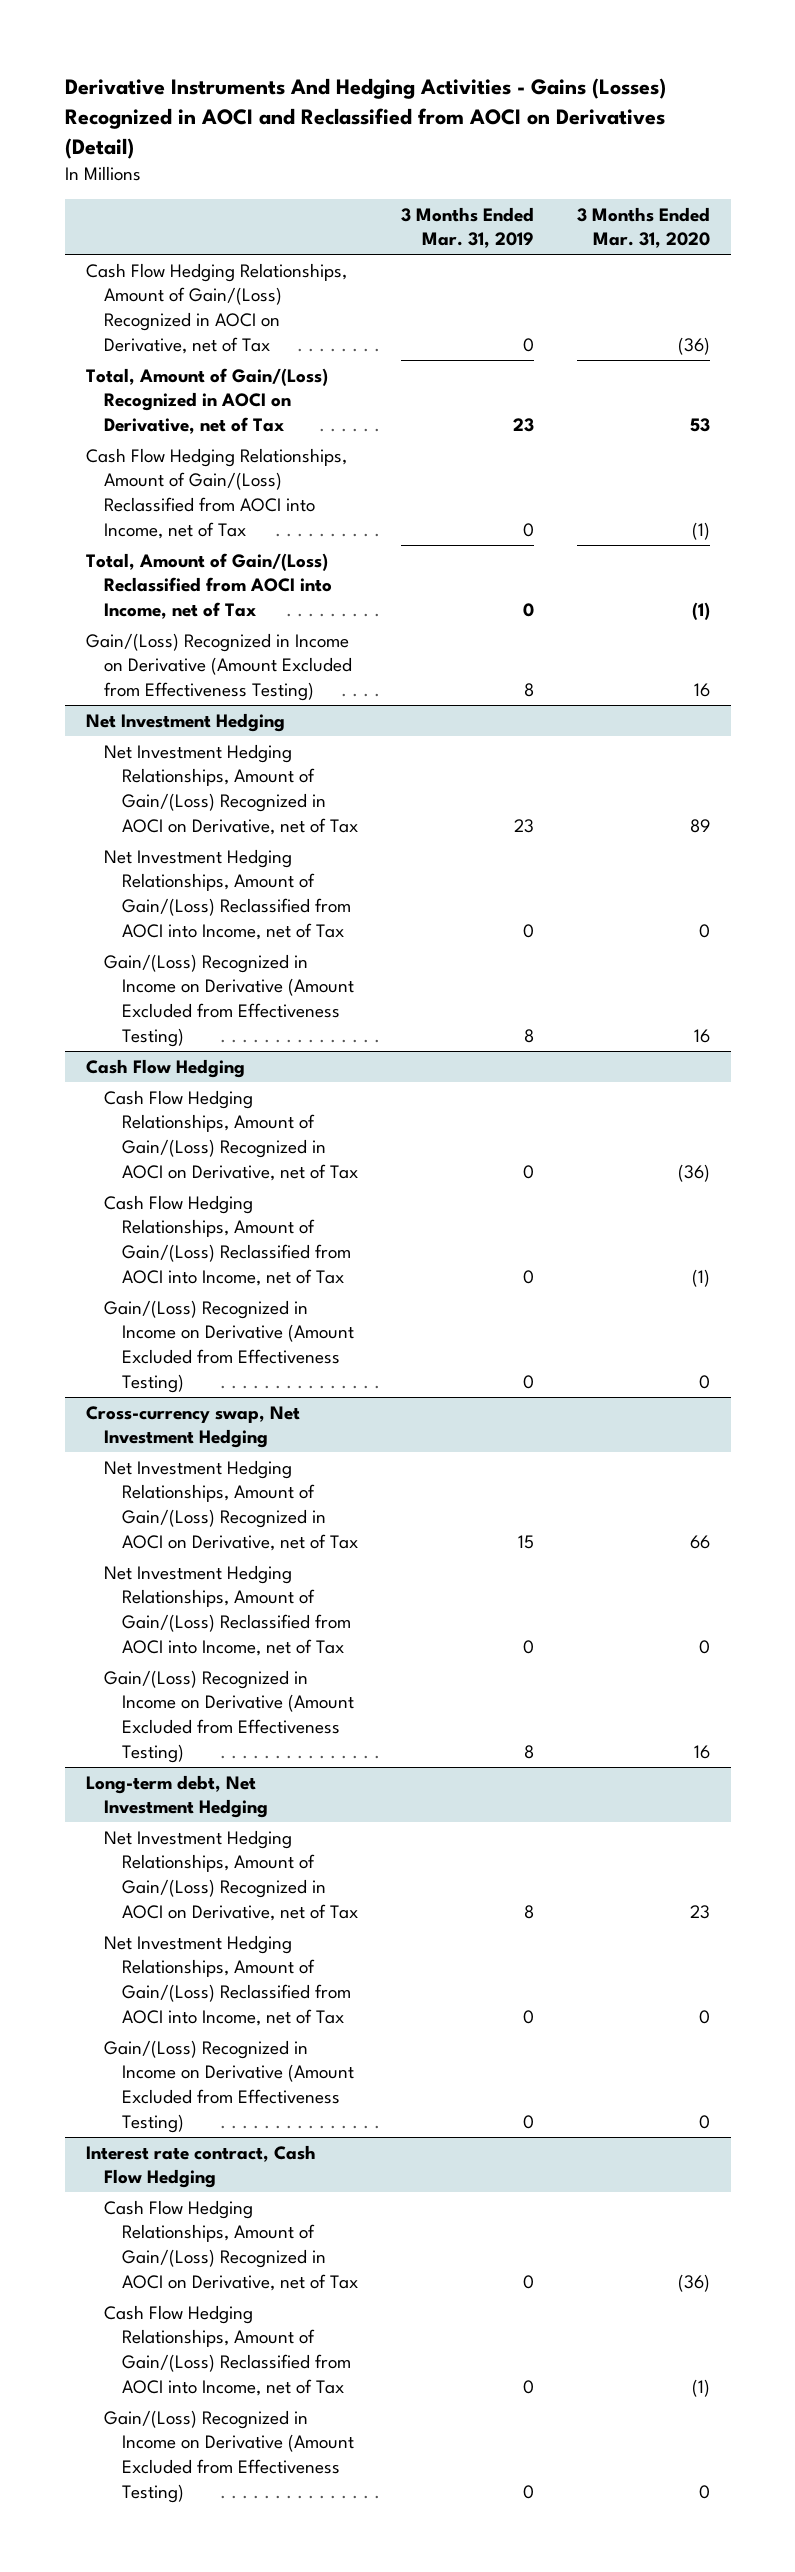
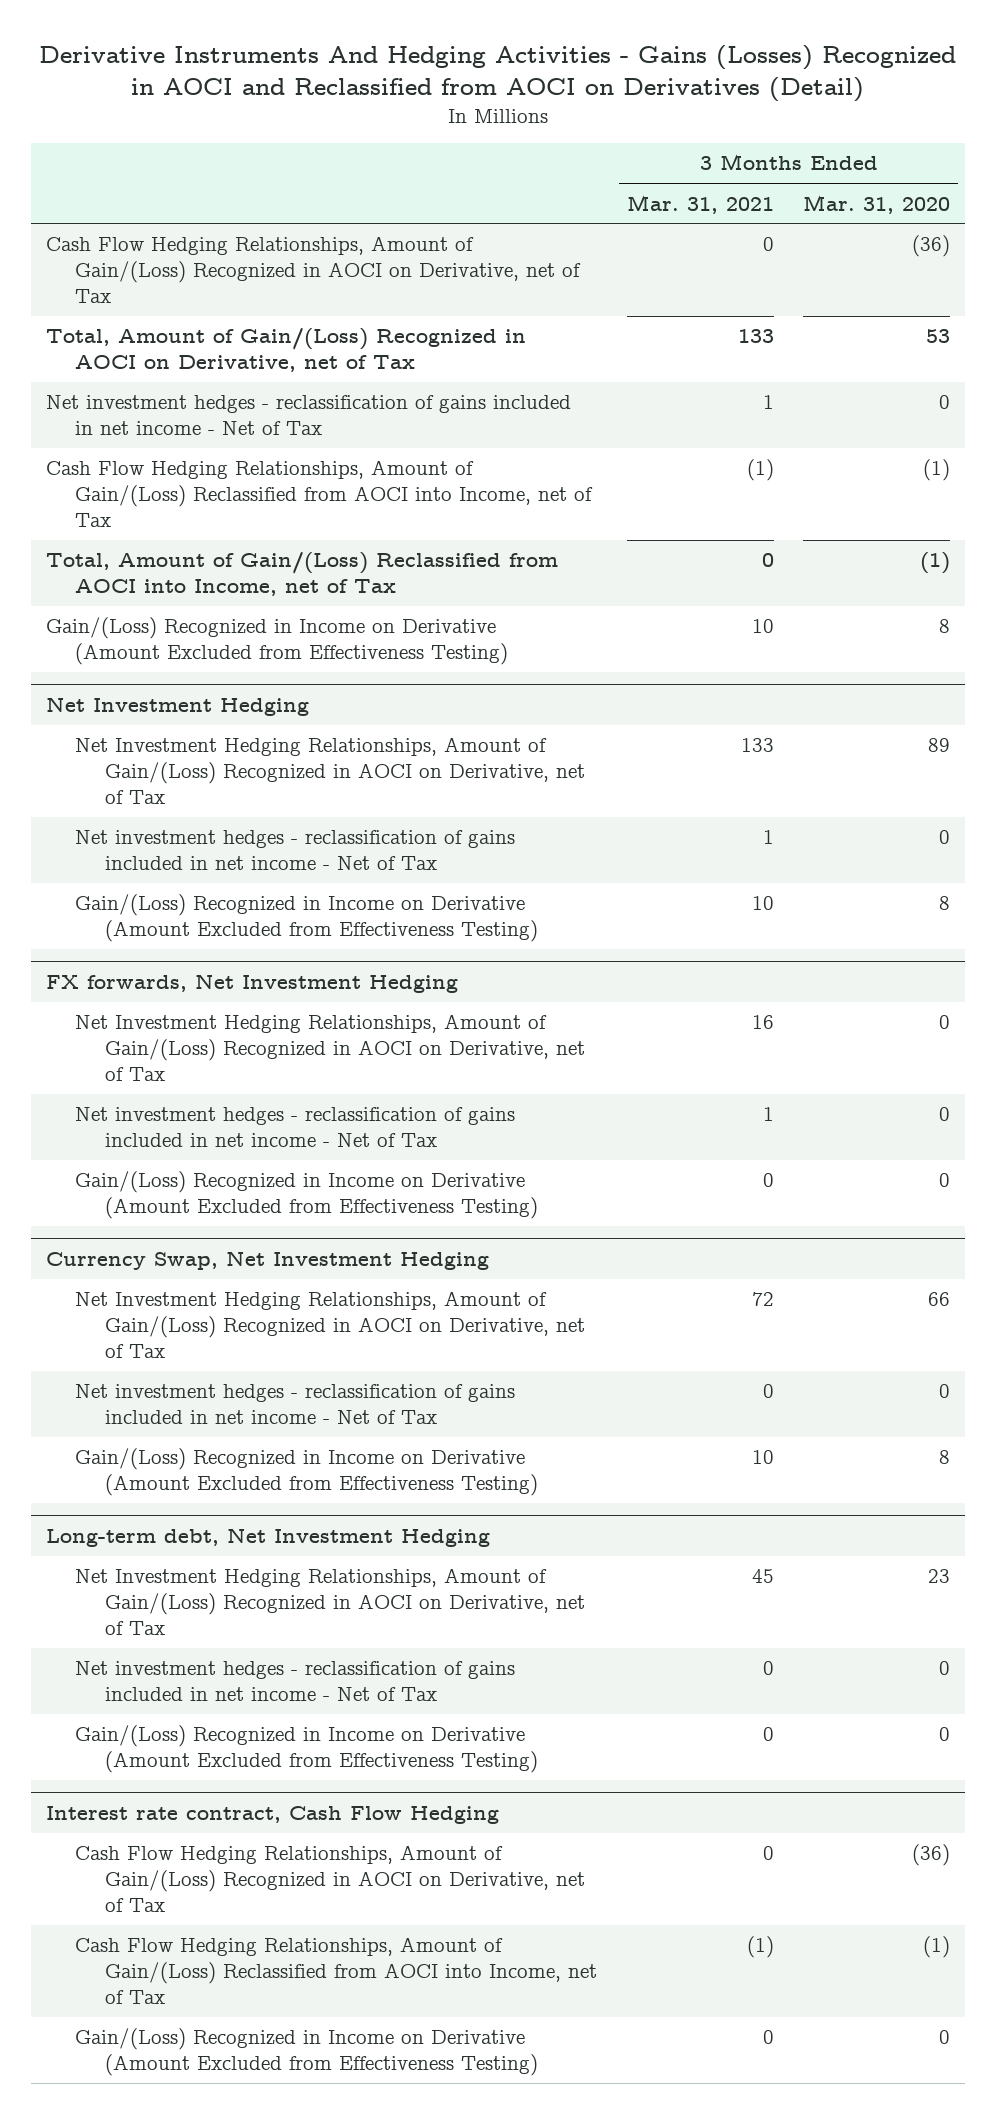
[400,206,534,249] 3 Months Ended Mar. 31, 2019 -> none
none -> [626,194,774,214] Mar. 31, 2021
none -> [45,395,571,436] Net investment hedges - reclassification of gains included in net income - Net of Tax
[693,683,710,698] 16 -> [939,619,951,634] 8
[85,1058,245,1078] Cash Flow Hedging -> none
[104,1194,352,1286] Cash Flow Hedging Relationships, Amount of Gain/(Loss) Reclassified from AOCI into Income, net of Tax -> none
[104,848,352,940] Net Investment Hedging Relationships, Amount of Gain/(Loss) Reclassified from AOCI into Income, net of Tax -> [75,830,516,871] Net investment hedges - reclassification of gains included in net income - Net of Tax
[693,1028,710,1043] 16 -> [939,896,951,911] 8
none -> [45,974,458,994] FX forwards, Net Investment Hedging
[104,1089,359,1181] Cash Flow Hedging Relationships, Amount of Gain/(Loss) Recognized in AOCI on Derivative, net of Tax -> [75,1014,585,1081] Net Investment Hedging Relationships, Amount of Gain/(Loss) Recognized in AOCI on Derivative, net of Tax
[677,1163,710,1182] (36) -> [939,1015,951,1030] 0
none -> [75,1107,516,1148] Net investment hedges - reclassification of gains included in net income - Net of Tax
[85,1405,300,1449] Cross-currency swap, Net Investment Hedging -> [45,1251,489,1271] Currency Swap, Net Investment Hedging
[104,1564,352,1656] Net Investment Hedging Relationships, Amount of Gain/(Loss) Reclassified from AOCI into Income, net of Tax -> [75,1384,516,1425] Net investment hedges - reclassification of gains included in net income - Net of Tax
[693,1744,710,1759] 16 -> [939,1450,951,1465] 8
[104,1934,352,2026] Net Investment Hedging Relationships, Amount of Gain/(Loss) Reclassified from AOCI into Income, net of Tax -> [75,1661,516,1702] Net investment hedges - reclassification of gains included in net income - Net of Tax

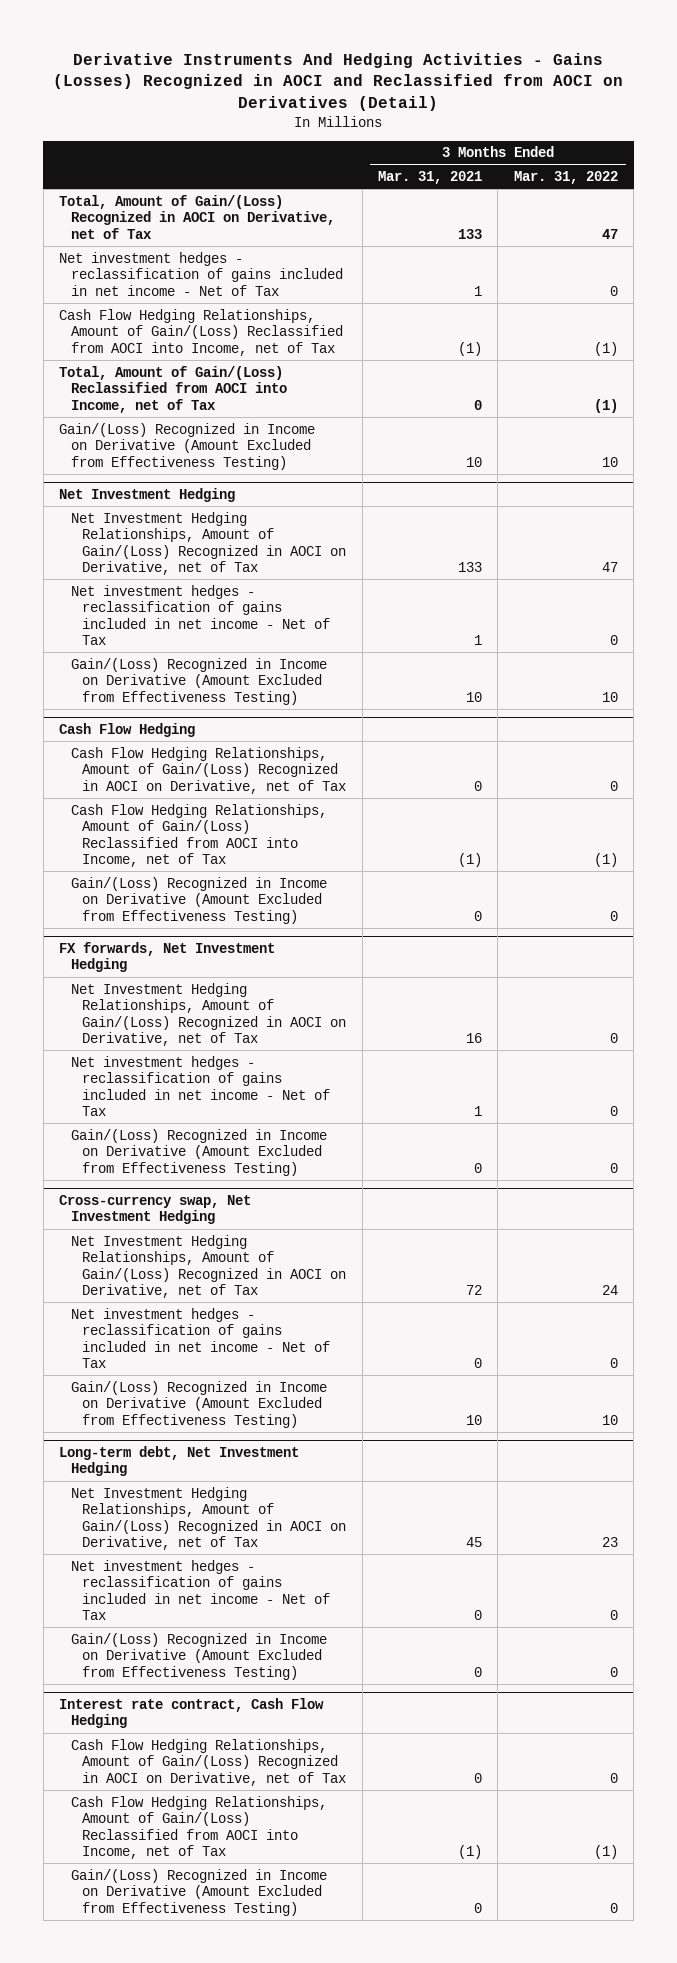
[803,194,951,214] Mar. 31, 2020 -> none
none -> [513,171,618,185] Mar. 31, 2022
[45,236,582,303] Cash Flow Hedging Relationships, Amount of Gain/(Loss) Recognized in AOCI on Derivative, net of Tax -> none
none -> [59,722,196,737] Cash Flow Hedging
none -> [70,746,347,794] Cash Flow Hedging Relationships, Amount of Gain/(Loss) Recognized in AOCI on Derivative, net of Tax
none -> [70,803,327,867] Cash Flow Hedging Relationships, Amount of Gain/(Loss) Reclassified from AOCI into Income, net of Tax
none -> [70,876,327,924] Gain/(Loss) Recognized in Income on Derivative (Amount Excluded from Effectiveness Testing)
[45,1251,489,1271] Currency Swap, Net Investment Hedging -> [59,1194,252,1225] Cross-currency swap, Net Investment Hedging

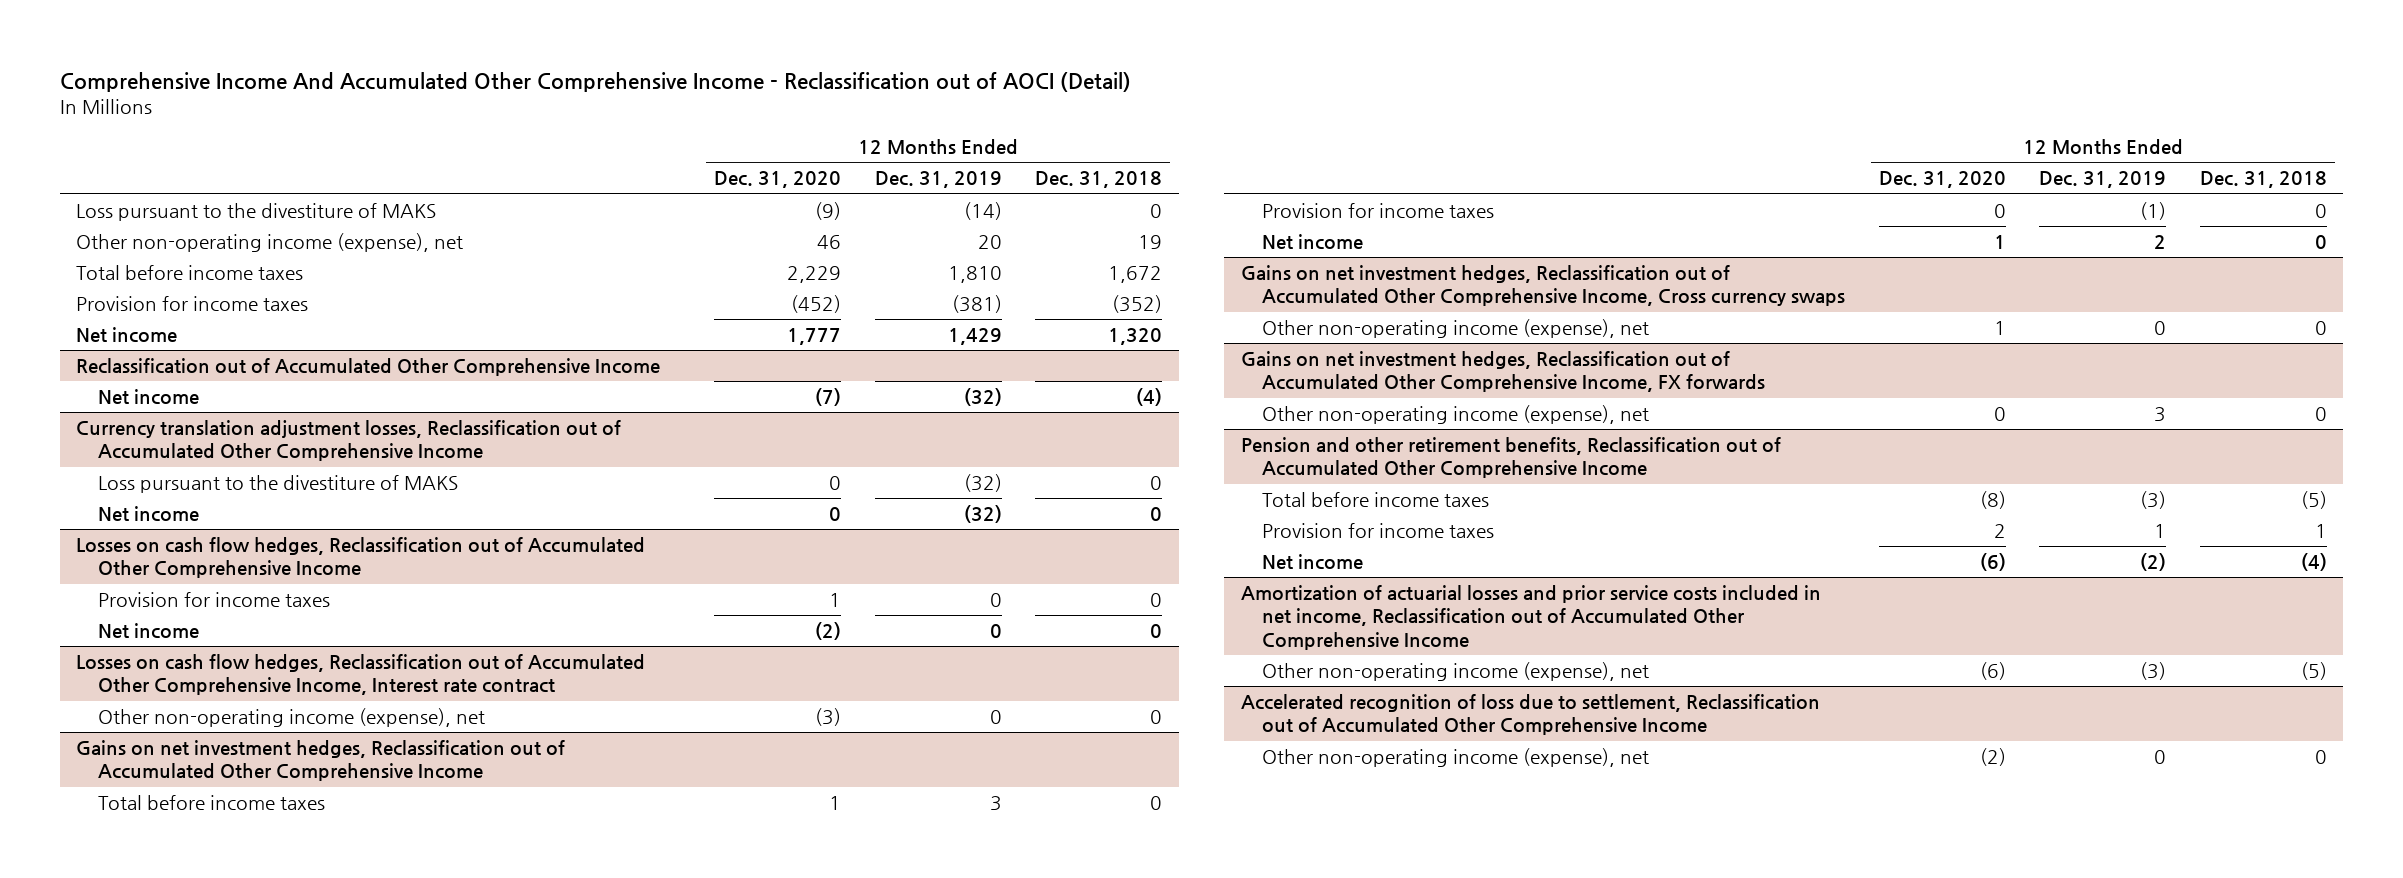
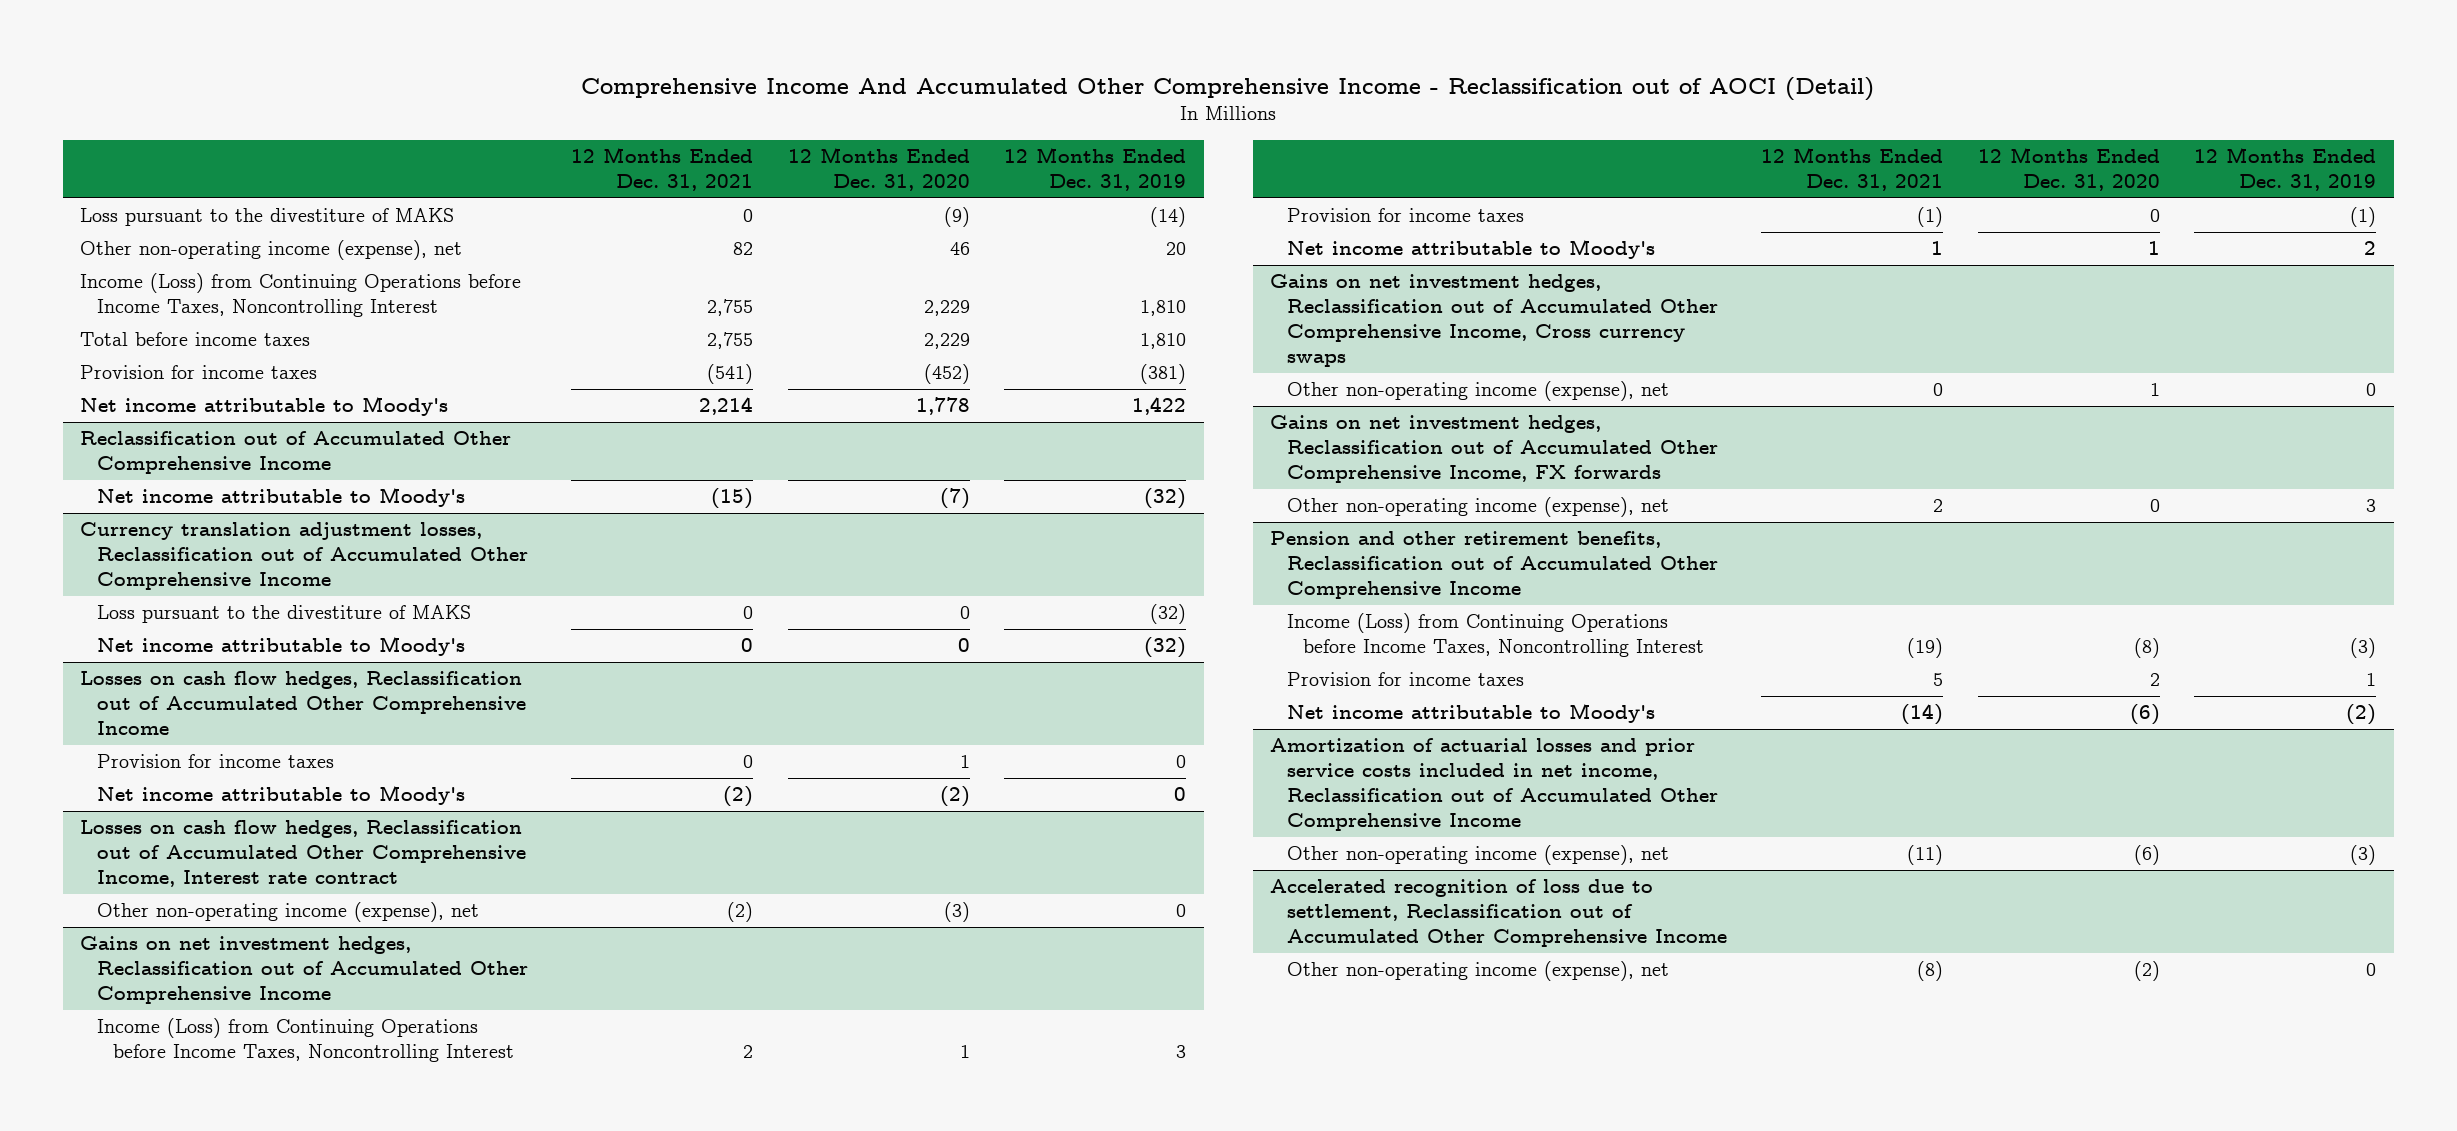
[1034,171,1162,189] Dec. 31, 2018 -> none
none -> [571,147,754,192] 12 Months Ended Dec. 31, 2021
none -> [80,273,522,318] Income (Loss) from Continuing Operations before Income Taxes, Noncontrolling Interest
[76,327,178,344] Net income -> none
none -> [80,396,449,417] Net income attributable to Moody's
[97,389,199,406] Net income -> [96,487,465,508] Net income attributable to Moody's
[97,506,199,523] Net income -> none
none -> [96,636,465,657] Net income attributable to Moody's
[97,623,199,640] Net income -> none
none -> [96,785,465,806] Net income attributable to Moody's
[97,795,325,811] Total before income taxes -> none
none -> [96,1018,514,1063] Income (Loss) from Continuing Operations before Income Taxes, Noncontrolling Interest
[1262,234,1364,251] Net income -> none
none -> [1286,239,1655,260] Net income attributable to Moody's
[1262,492,1490,508] Total before income taxes -> none
none -> [1286,613,1704,658] Income (Loss) from Continuing Operations before Income Taxes, Noncontrolling Interest
[1262,554,1364,571] Net income -> none
none -> [1286,703,1655,724] Net income attributable to Moody's

